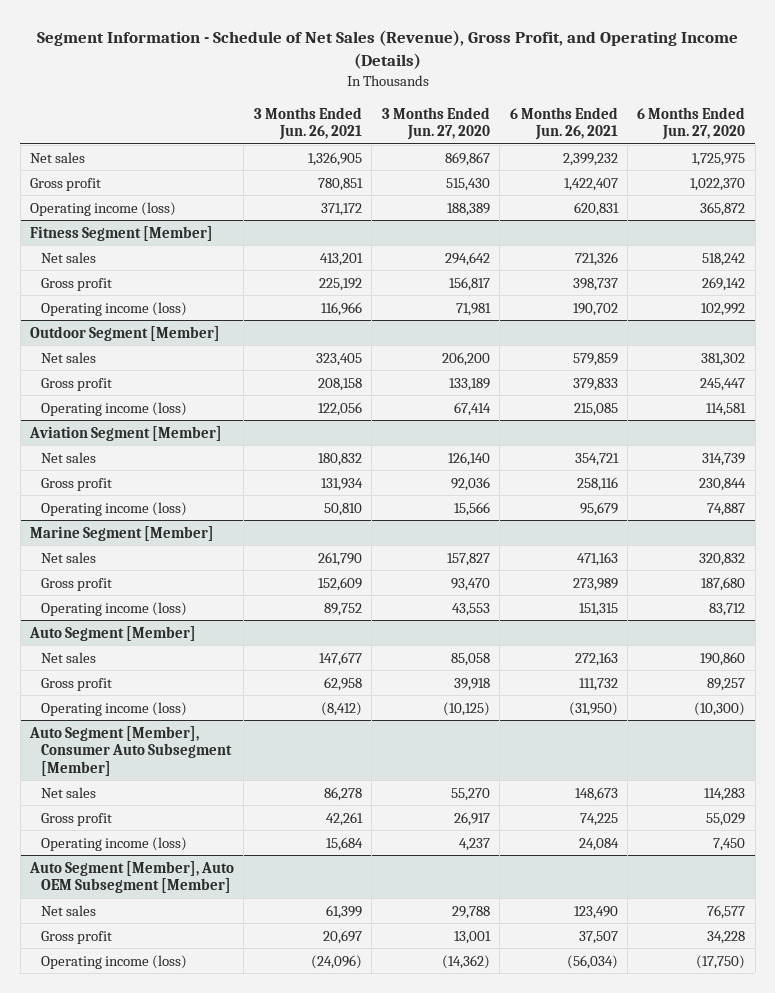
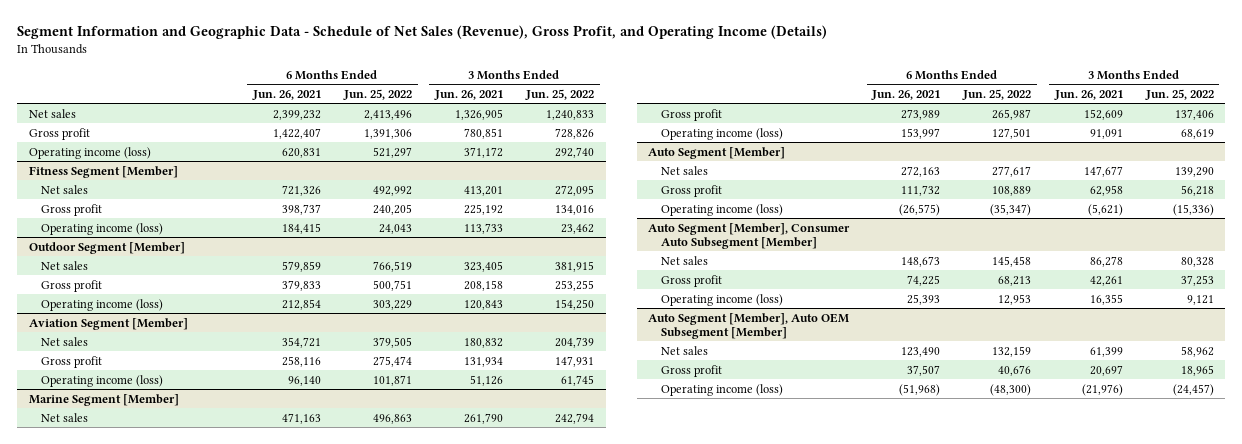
[36,30,738,70] Segment Information - Schedule of Net Sales (Revenue), Gross Profit, and Operating Income (Details) -> [17,25,828,40] Segment Information and Geographic Data - Schedule of Net Sales (Revenue), Gross Profit, and Operating Income (Details)
[381,106,490,141] 3 Months Ended Jun. 27, 2020 -> none
[637,106,746,141] 6 Months Ended Jun. 27, 2020 -> none
none -> [342,88,412,100] Jun. 25, 2022
none -> [525,88,595,100] Jun. 25, 2022
[320,301,362,316] 116,966 -> [463,222,503,234] 113,733
[572,302,618,316] 190,702 -> [281,222,321,234] 184,415
[317,401,362,416] 122,056 -> [463,299,503,310] 120,843
[573,402,618,416] 215,085 -> [281,298,321,310] 212,854
[323,502,362,516] 50,810 -> [469,374,503,386] 51,126
[579,501,618,516] 95,679 -> [287,375,321,386] 96,140
[323,602,362,616] 89,752 -> [1089,128,1123,139] 91,091
[578,602,618,616] 151,315 -> [901,127,941,139] 153,997
[320,701,362,716] (8,412) -> [1087,203,1123,216] (5,621)
[568,701,618,716] (31,950) -> [899,203,941,216] (26,575)
[325,836,363,851] 15,684 -> [1089,293,1123,305] 16,355
[578,837,619,851] 24,084 -> [907,293,941,305] 25,393
[310,954,362,969] (24,096) -> [1081,383,1123,396] (21,976)
[566,954,618,969] (56,034) -> [899,383,941,396] (51,968)

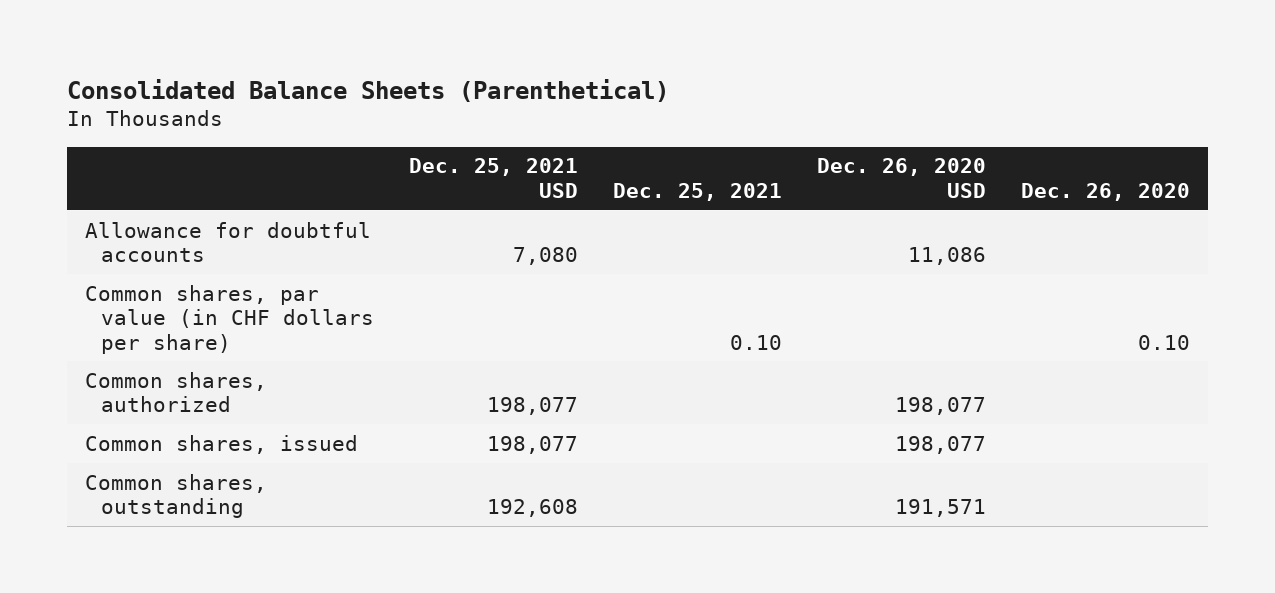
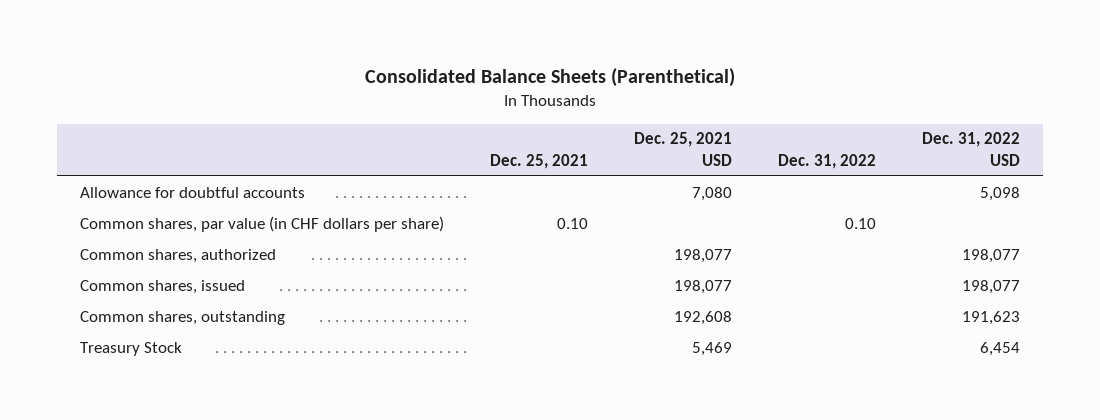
[817,158,987,198] Dec. 26, 2020 USD -> none
[1021,182,1191,201] Dec. 26, 2020 -> none
none -> [778,154,877,170] Dec. 31, 2022
none -> [922,132,1021,167] Dec. 31, 2022 USD
none -> [79,341,182,356] Treasury Stock

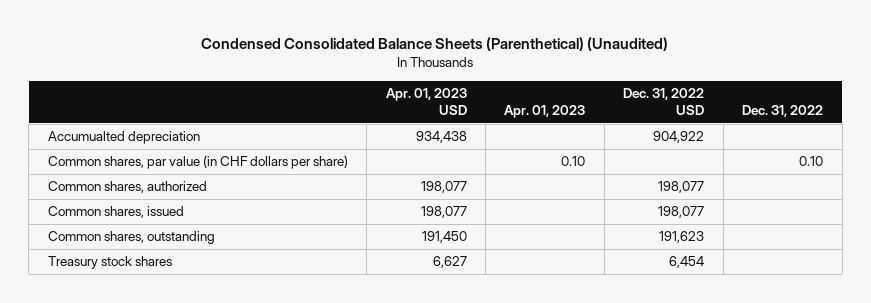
[364,68,735,88] Consolidated Balance Sheets (Parenthetical) -> [201,37,669,52] Condensed Consolidated Balance Sheets (Parenthetical) (Unaudited)
[489,154,588,170] Dec. 25, 2021 -> none
[633,132,732,167] Dec. 25, 2021 USD -> none
none -> [385,88,467,115] Apr. 01, 2023 USD
none -> [504,104,586,118] Apr. 01, 2023
[79,186,305,198] Allowance for doubtful accounts -> none
none -> [47,131,200,145] Accumualted depreciation
[79,341,182,356] Treasury Stock -> [47,256,172,270] Treasury stock shares

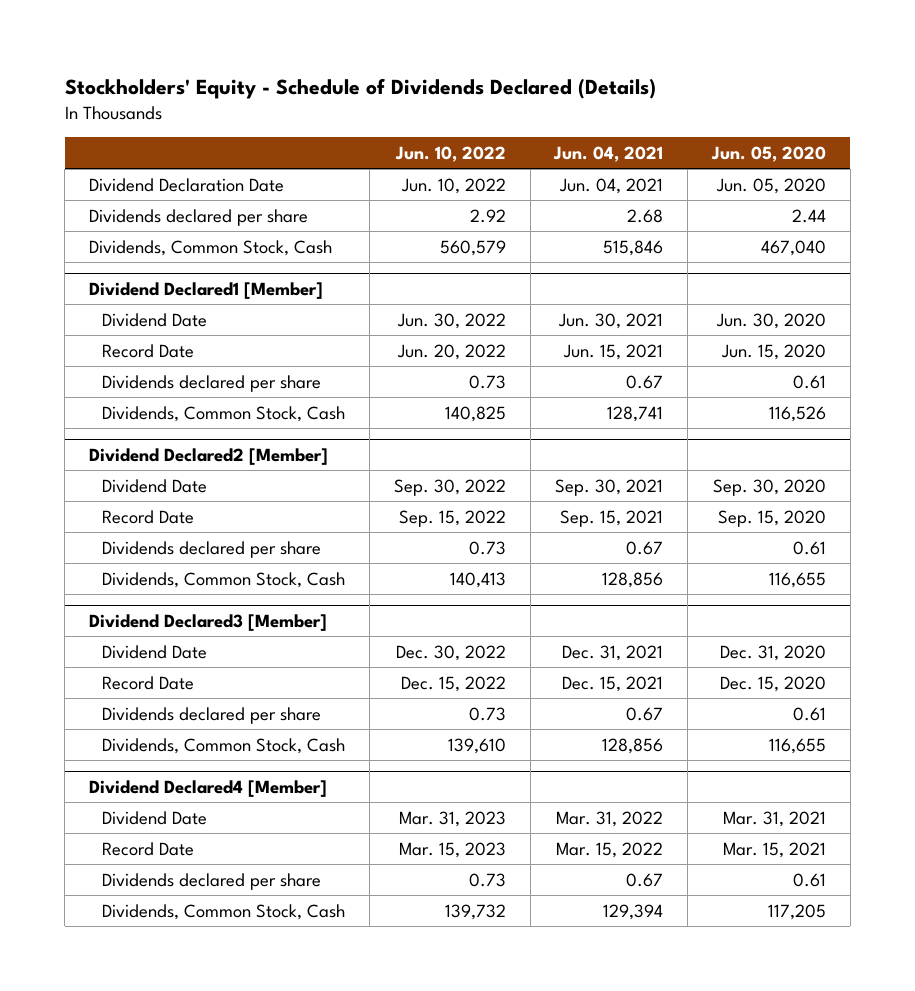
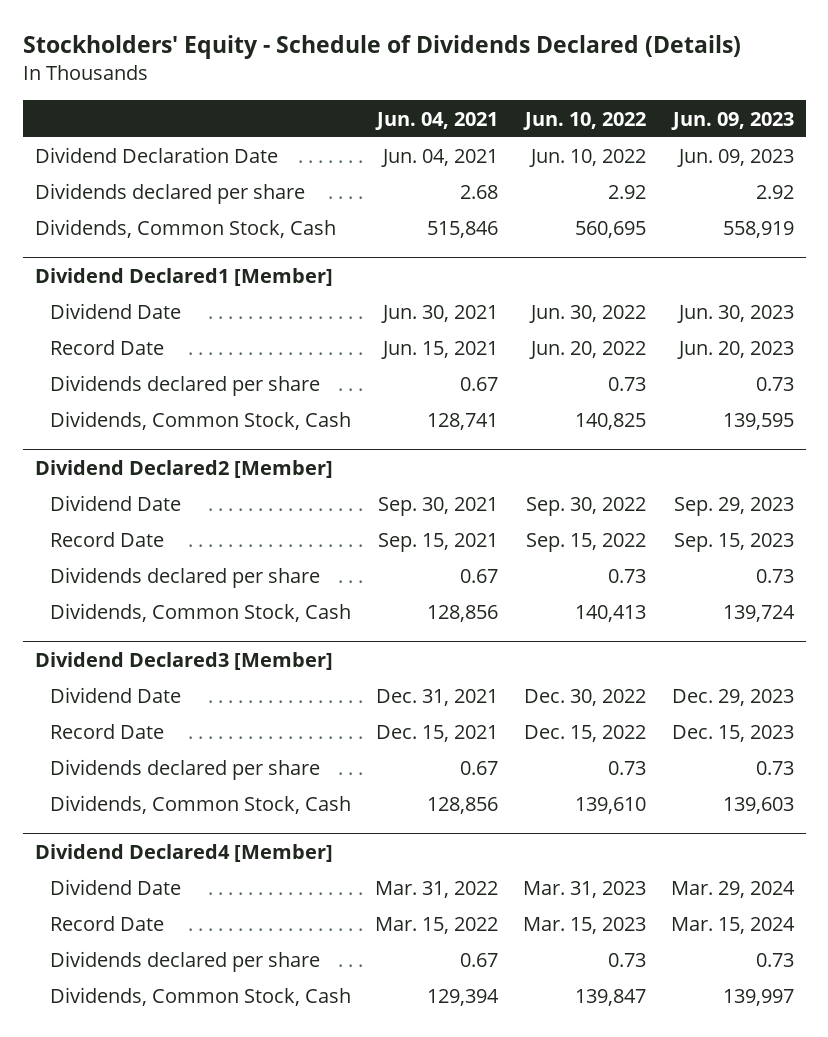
[710,145,826,162] Jun. 05, 2020 -> none
none -> [670,111,794,130] Jun. 09, 2023
[439,239,506,256] 560,579 -> [574,221,646,239] 560,695
[444,903,506,920] 139,732 -> [574,989,646,1007] 139,847

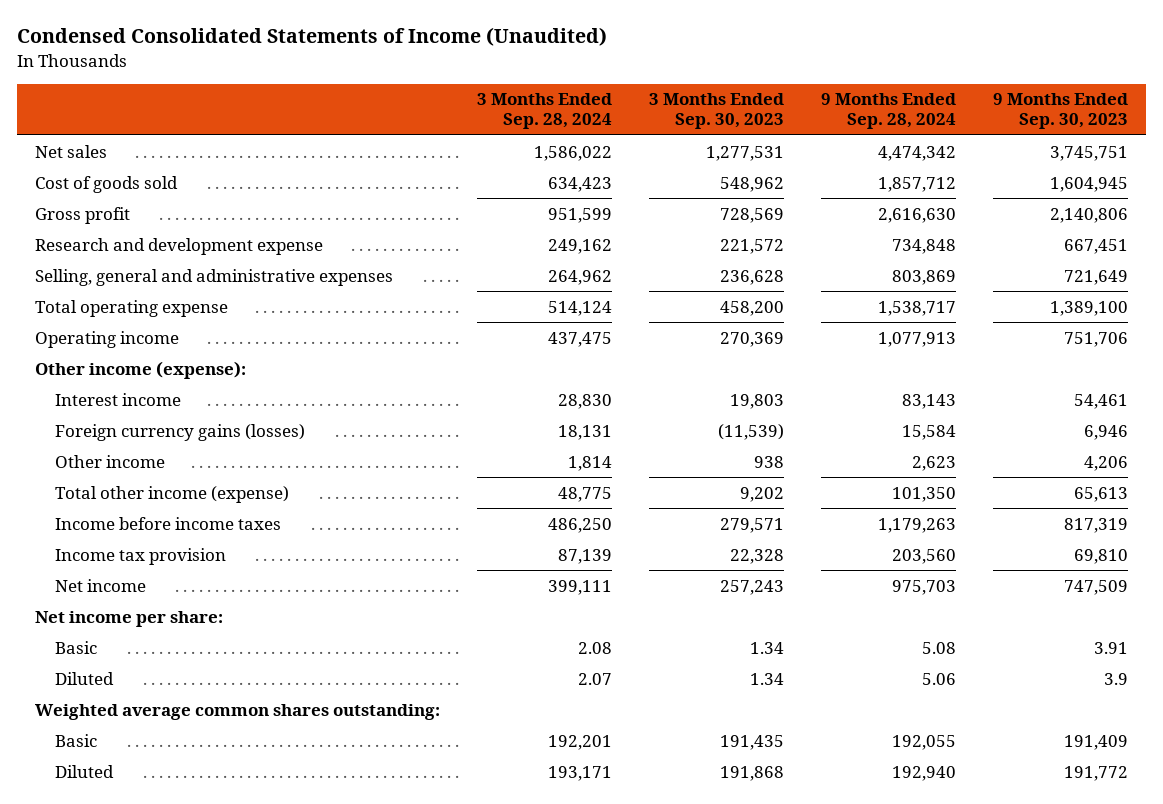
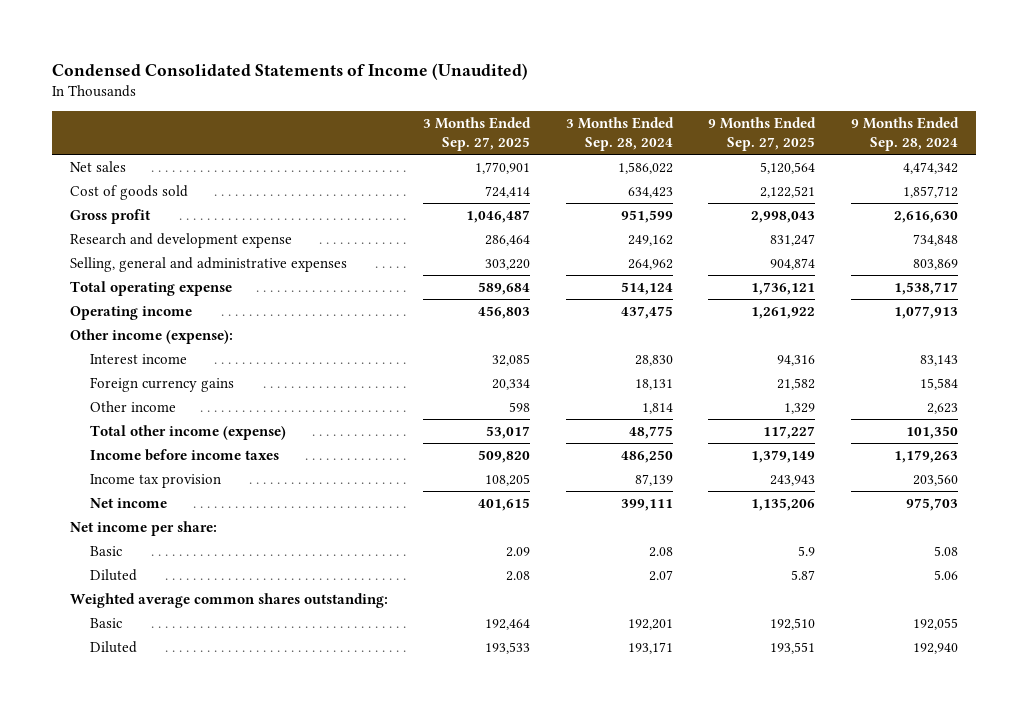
[649,93,785,130] 3 Months Ended Sep. 30, 2023 -> none
[992,93,1128,130] 9 Months Ended Sep. 30, 2023 -> none
none -> [423,116,532,152] 3 Months Ended Sep. 27, 2025
none -> [708,116,817,152] 9 Months Ended Sep. 27, 2025
[55,423,306,441] Foreign currency gains (losses) -> [90,376,235,392] Foreign currency gains

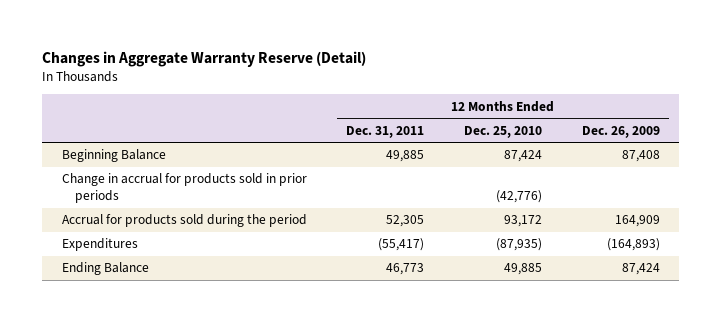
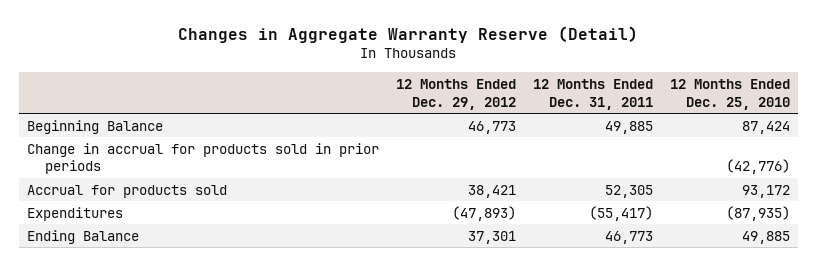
[581,125,660,138] Dec. 26, 2009 -> none
none -> [396,78,517,110] 12 Months Ended Dec. 29, 2012
[61,214,307,228] Accrual for products sold during the period -> [27,184,228,198] Accrual for products sold

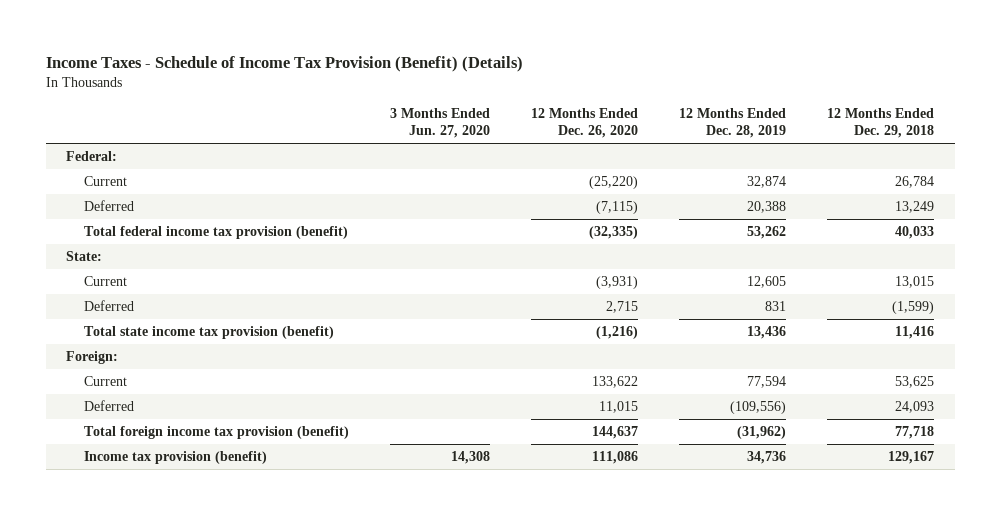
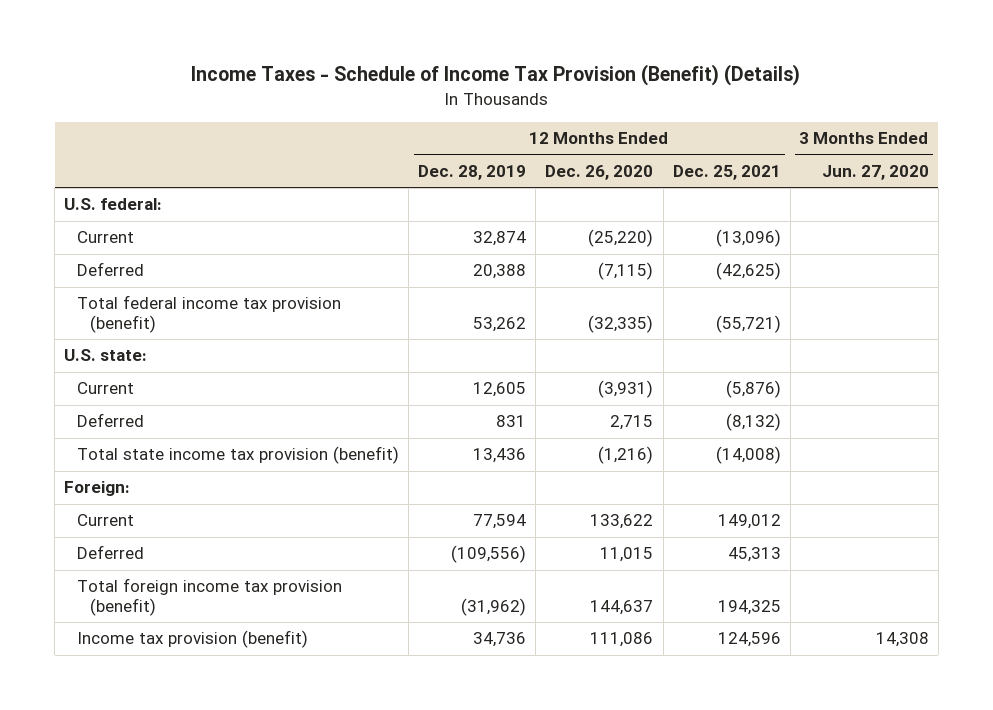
[827,108,935,139] 12 Months Ended Dec. 29, 2018 -> none
none -> [672,164,781,180] Dec. 25, 2021
[66,151,118,162] Federal: -> [64,198,163,211] U.S. federal:
[66,251,103,262] State: -> [64,349,148,362] U.S. state:

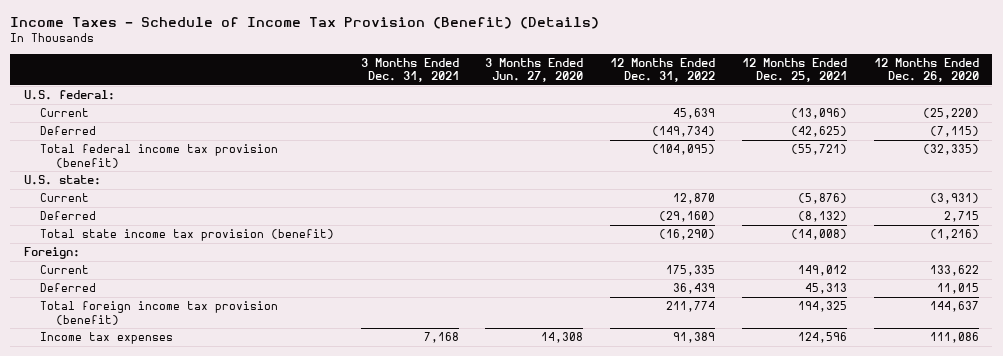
[418,164,527,180] Dec. 28, 2019 -> none
none -> [360,57,459,83] 3 Months Ended Dec. 31, 2021
none -> [610,57,716,83] 12 Months Ended Dec. 31, 2022
[77,630,309,649] Income tax provision (benefit) -> [39,332,173,345] Income tax expenses

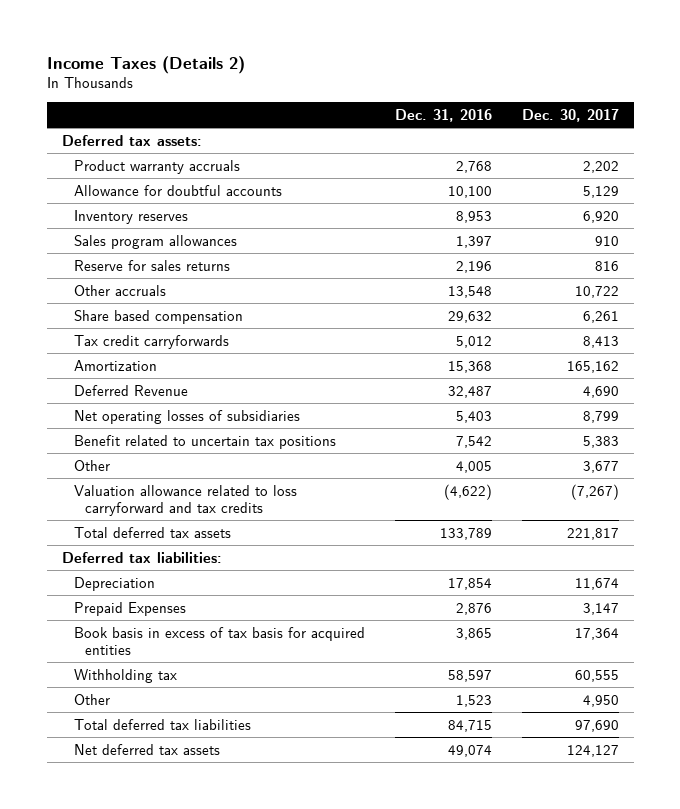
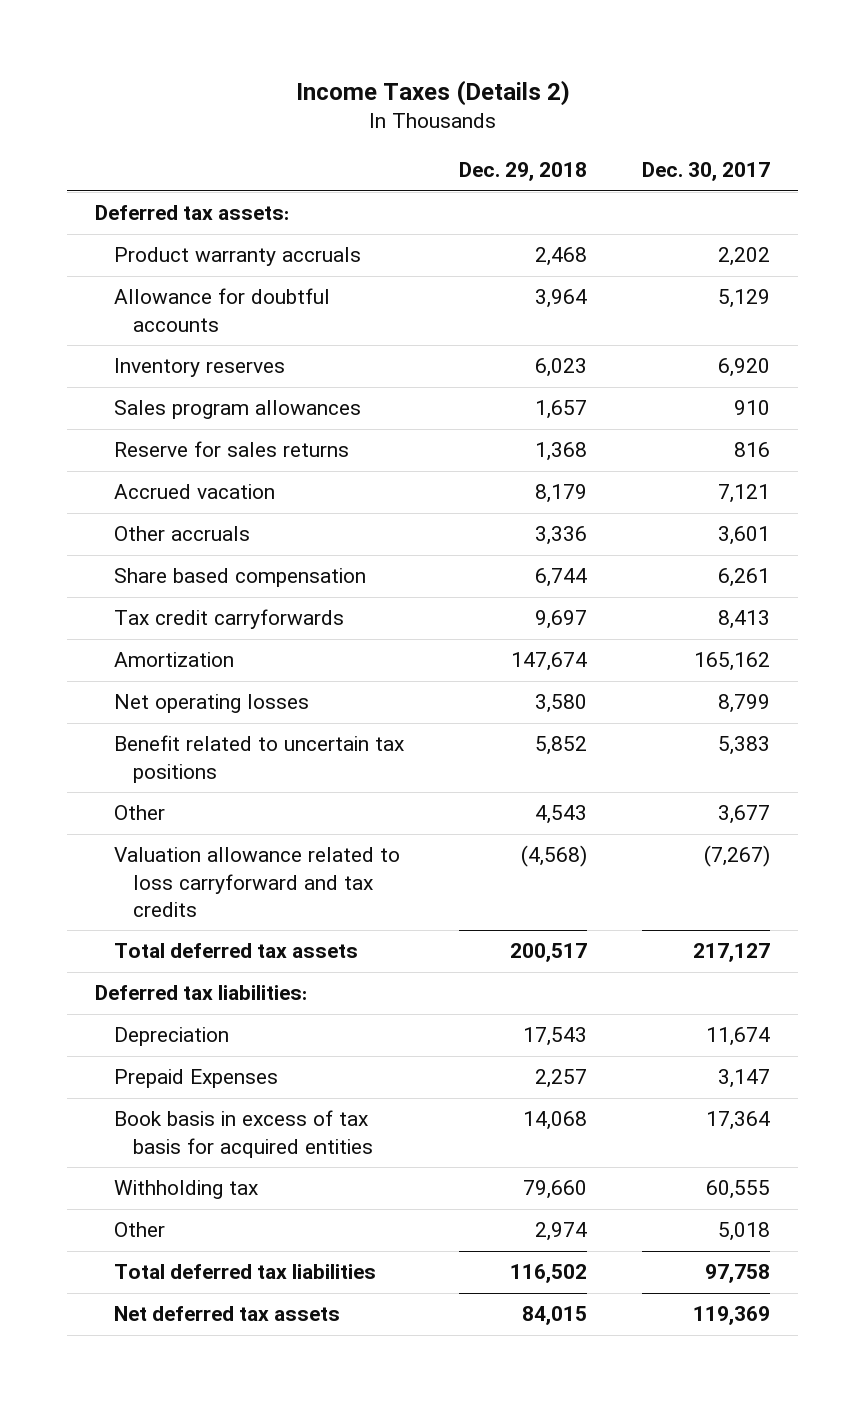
[394,108,492,122] Dec. 31, 2016 -> none
none -> [459,162,588,182] Dec. 29, 2018
none -> [113,484,275,500] Accrued vacation
[574,285,619,298] 10,722 -> [718,526,771,546] 3,601
[73,384,188,396] Deferred Revenue -> none
[73,409,300,424] Net operating losses of subsidiaries -> [113,694,309,714] Net operating losses
[566,527,619,540] 221,817 -> [693,943,771,963] 217,127
[582,694,619,707] 4,950 -> [718,1222,771,1242] 5,018
[574,719,619,732] 97,690 -> [705,1264,771,1284] 97,758
[566,744,619,757] 124,127 -> [693,1306,771,1326] 119,369

